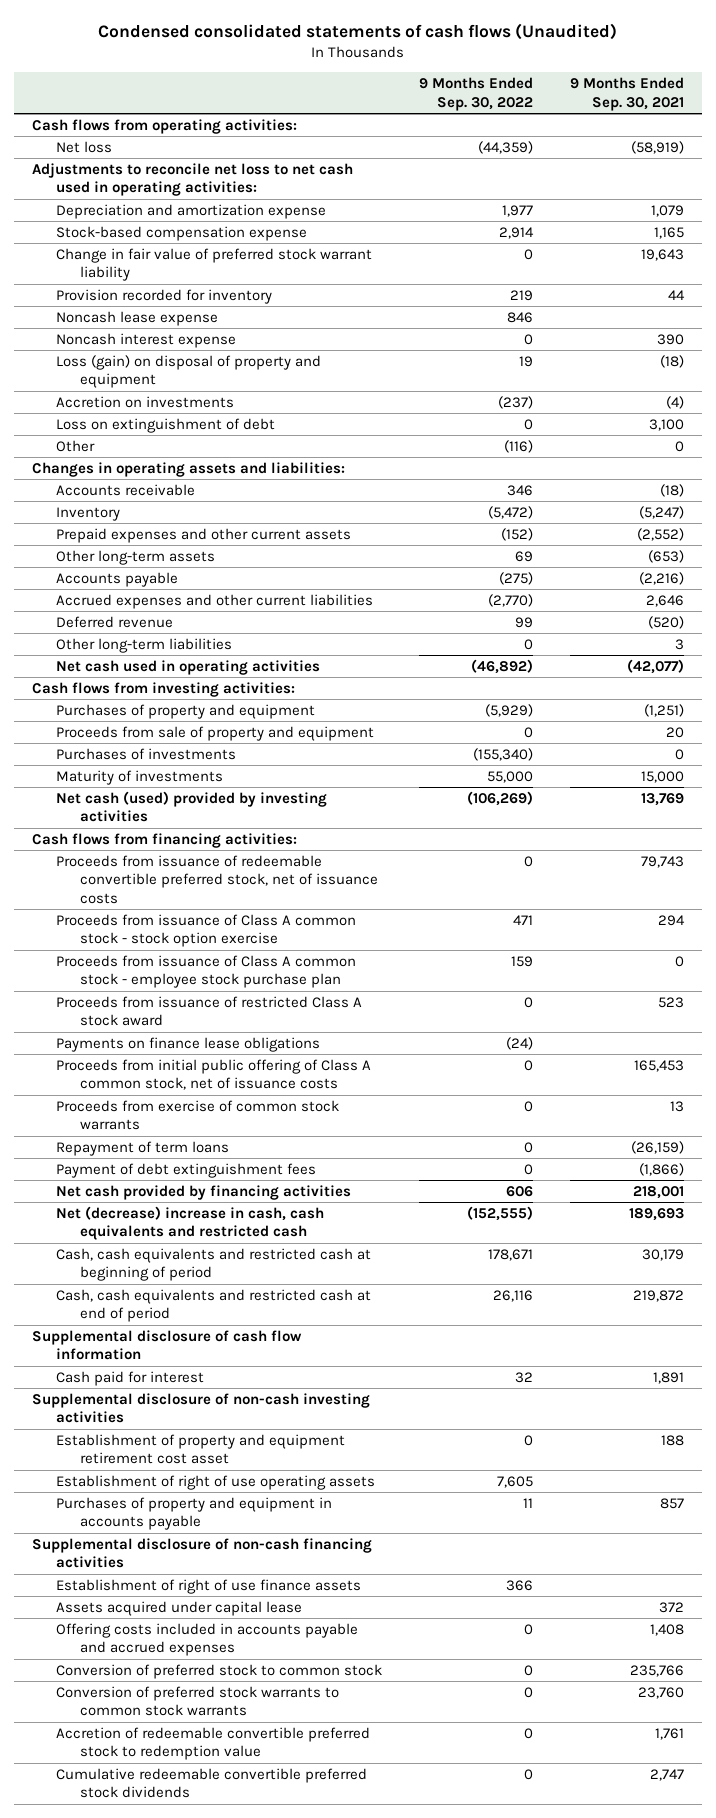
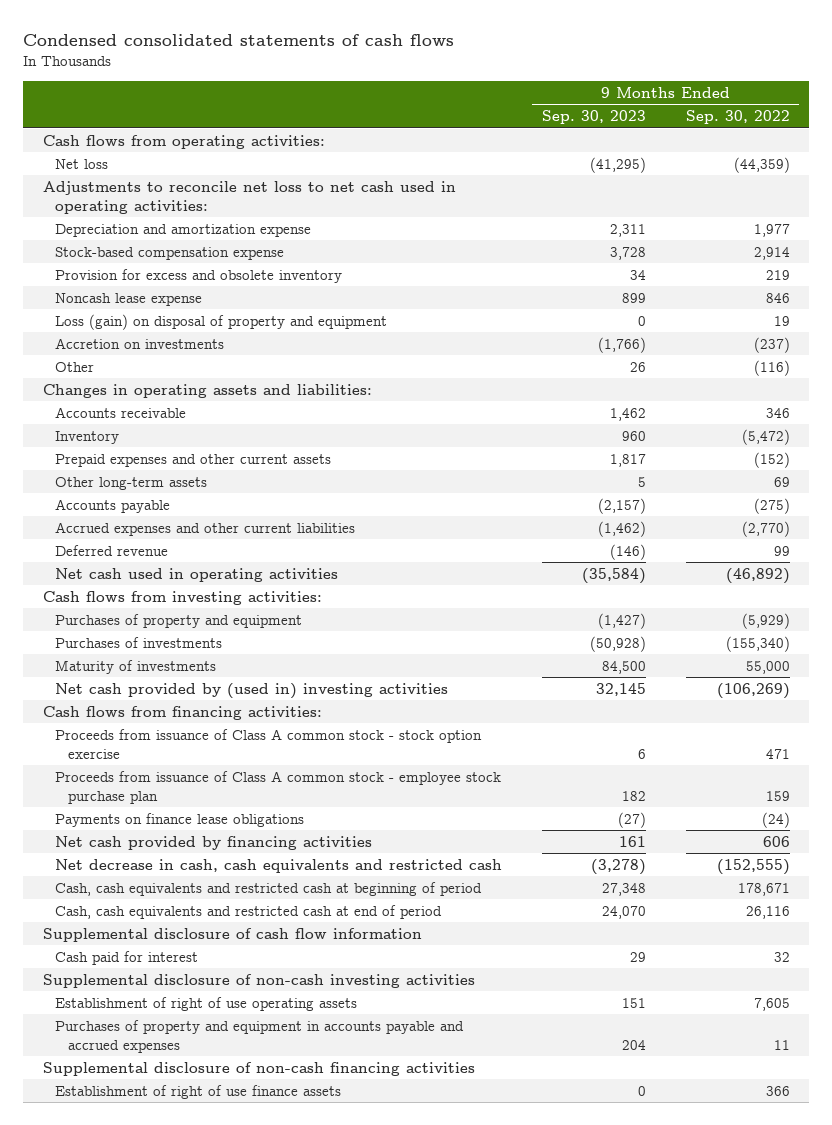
[98,23,618,41] Condensed consolidated statements of cash flows (Unaudited) -> [23,34,455,47] Condensed consolidated statements of cash flows
[569,77,684,111] 9 Months Ended Sep. 30, 2021 -> none
none -> [541,110,646,125] Sep. 30, 2023
[56,247,373,282] Change in fair value of preferred stock warrant liability -> none
[56,288,273,304] Provision recorded for inventory -> [55,268,343,283] Provision for excess and obsolete inventory
[56,332,237,348] Noncash interest expense -> none
[56,417,276,433] Loss on extinguishment of debt -> none
[56,637,233,653] Other long-term liabilities -> none
[56,725,375,741] Proceeds from sale of property and equipment -> none
[56,790,328,823] Net cash (used) provided by investing activities -> [55,682,449,699] Net cash provided by (used in) investing activities
[56,854,379,904] Proceeds from issuance of redeemable convertible preferred stock, net of issuance costs -> none
[56,995,363,1027] Proceeds from issuance of restricted Class A stock award -> none
[56,1058,372,1091] Proceeds from initial public offering of Class A common stock, net of issuance costs -> none
[56,1099,340,1131] Proceeds from exercise of common stock warrants -> none
[56,1140,230,1156] Repayment of term loans -> none
[56,1162,317,1178] Payment of debt extinguishment fees -> none
[56,1205,325,1241] Net (decrease) increase in cash, cash equivalents and restricted cash -> [55,858,503,873] Net decrease in cash, cash equivalents and restricted cash
[56,1433,346,1465] Establishment of property and equipment retirement cost asset -> none
[56,1496,333,1531] Purchases of property and equipment in accounts payable -> [55,1019,465,1053] Purchases of property and equipment in accounts payable and accrued expenses
[56,1600,303,1616] Assets acquired under capital lease -> none
[56,1622,359,1657] Offering costs included in accounts payable and accrued expenses -> none
[56,1663,383,1679] Conversion of preferred stock to common stock -> none
[56,1685,340,1717] Conversion of preferred stock warrants to common stock warrants -> none
[56,1726,371,1761] Accretion of redeemable convertible preferred stock to redemption value -> none
[56,1767,368,1799] Cumulative redeemable convertible preferred stock dividends -> none

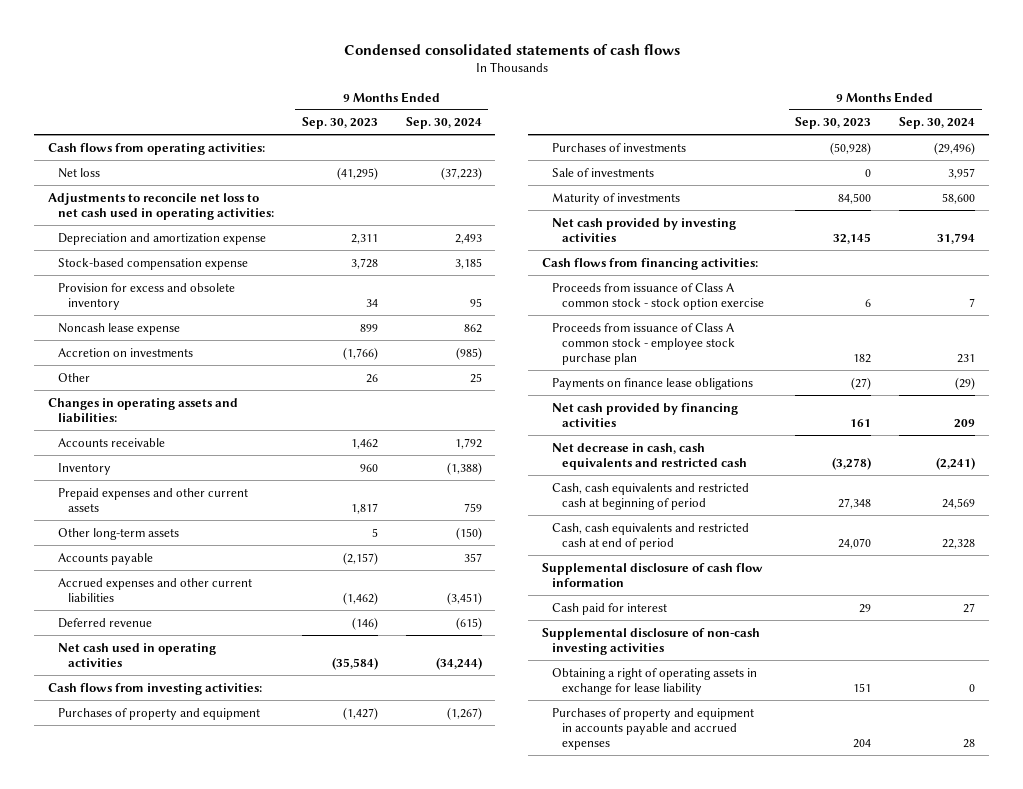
[685,110,790,125] Sep. 30, 2022 -> none
none -> [405,117,482,130] Sep. 30, 2024
[55,313,388,330] Loss (gain) on disposal of property and equipment -> none
none -> [551,167,654,177] Sale of investments
[55,682,449,699] Net cash provided by (used in) investing activities -> [551,217,736,242] Net cash provided by investing activities
[55,996,358,1011] Establishment of right of use operating assets -> [551,667,757,695] Obtaining a right of operating assets in exchange for lease liability
[42,1061,475,1076] Supplemental disclosure of non-cash financing activities -> none
[55,1084,342,1099] Establishment of right of use finance assets -> none

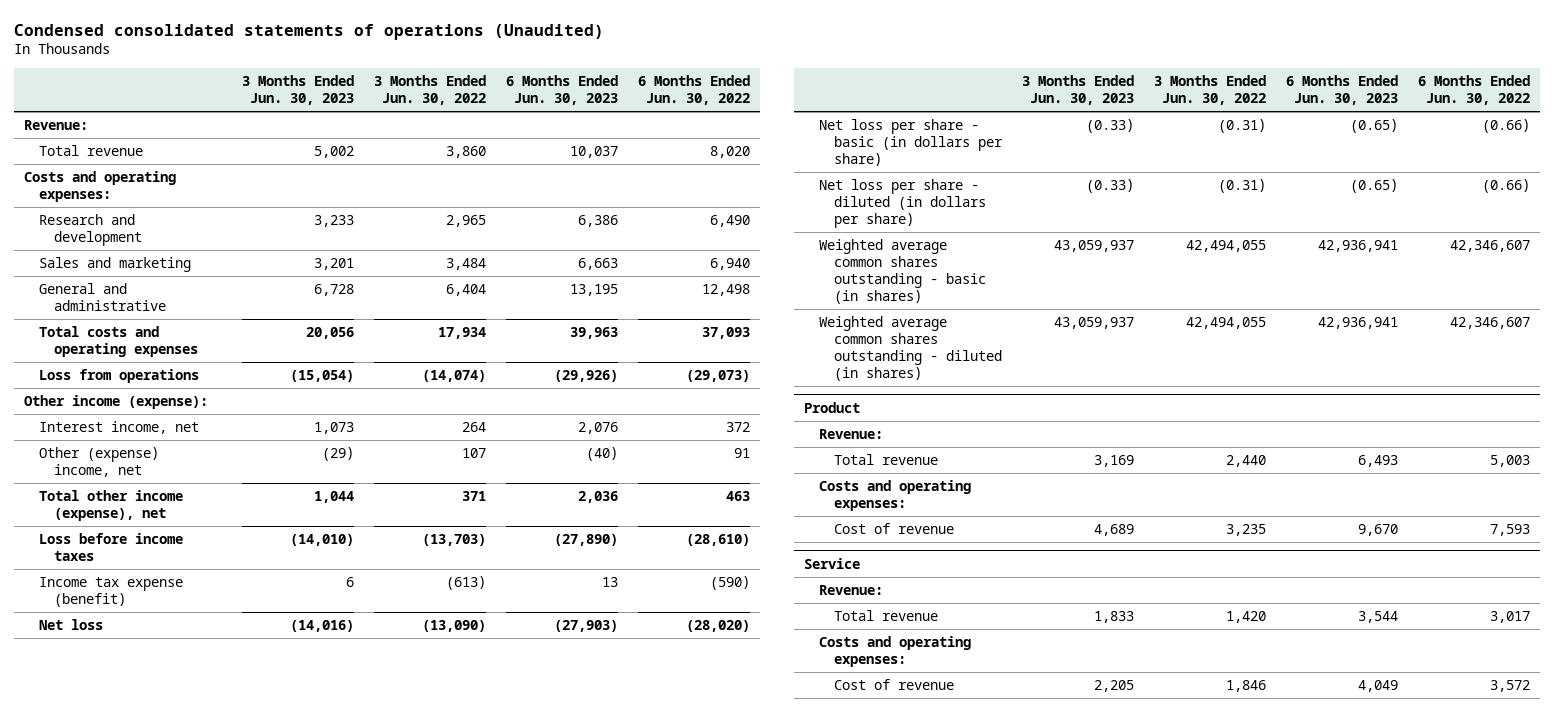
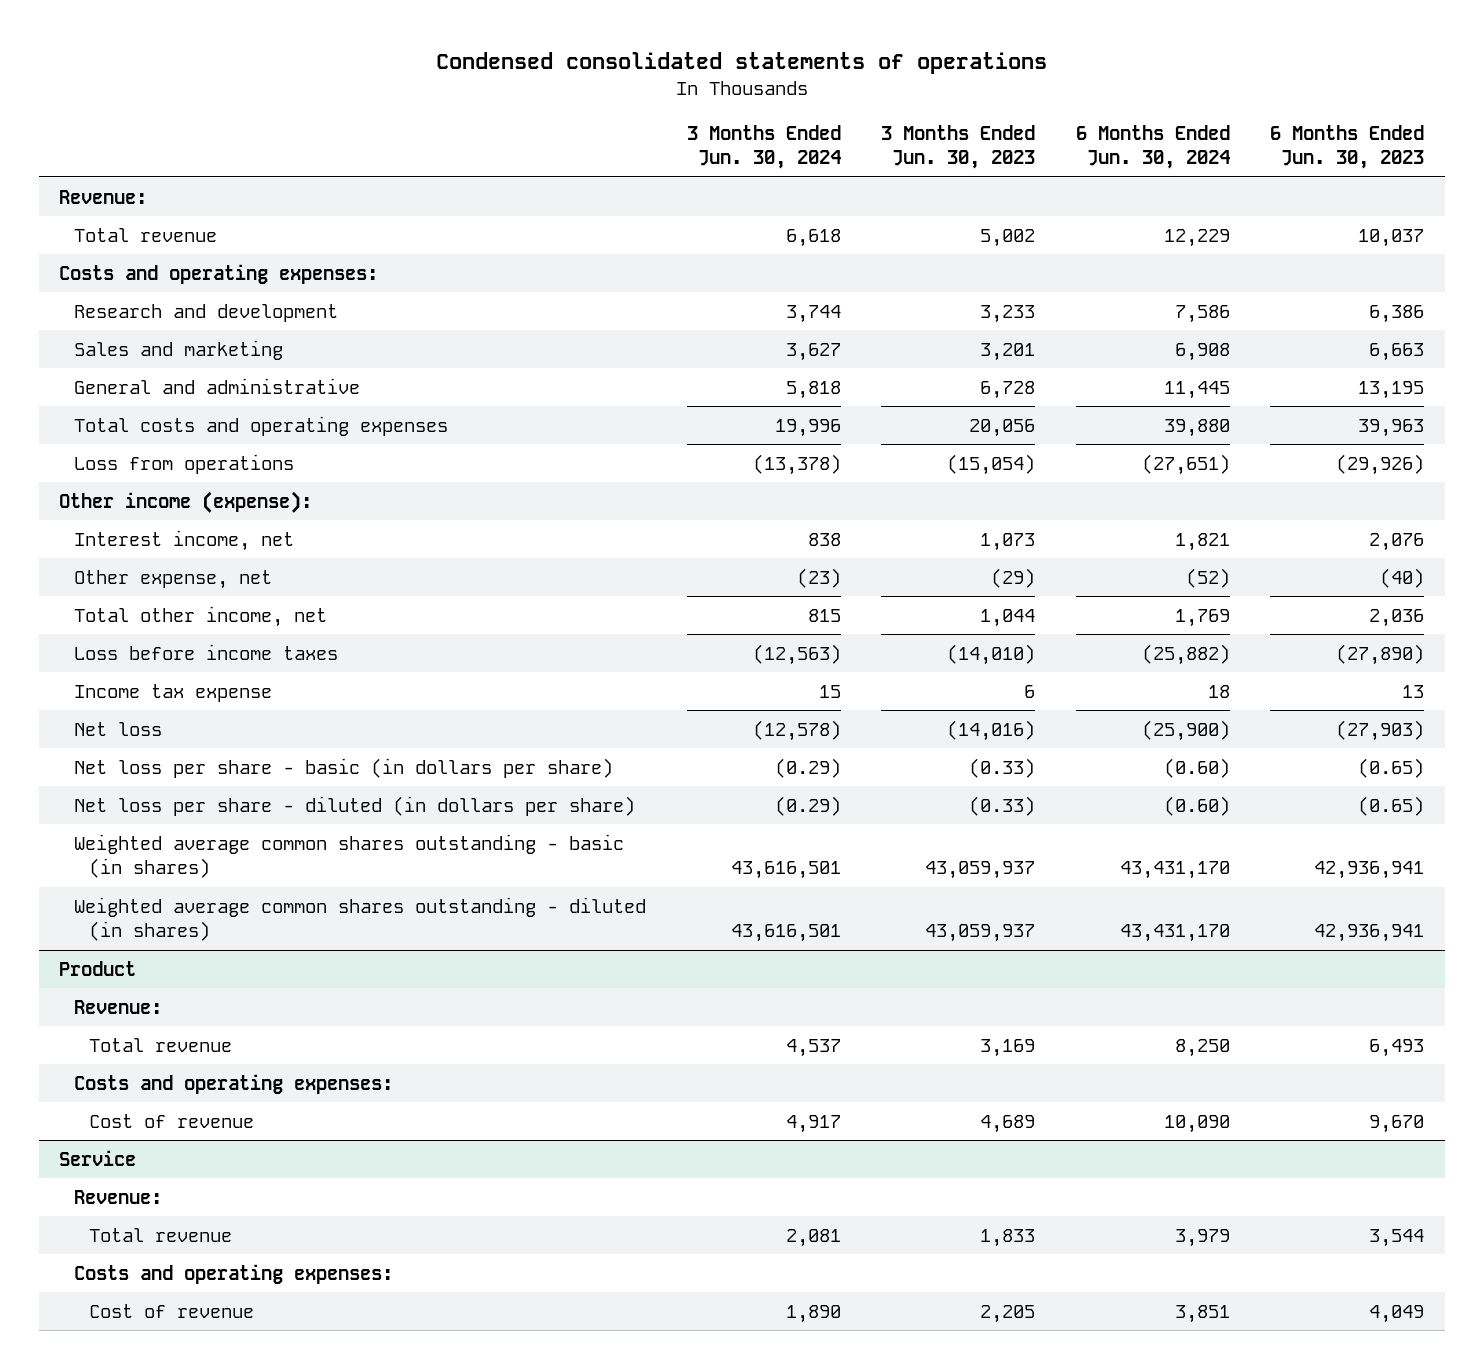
[14,23,605,40] Condensed consolidated statements of operations (Unaudited) -> [435,51,1047,74] Condensed consolidated statements of operations
[373,75,486,106] 3 Months Ended Jun. 30, 2022 -> none
[637,75,750,106] 6 Months Ended Jun. 30, 2022 -> none
none -> [686,124,841,170] 3 Months Ended Jun. 30, 2024
none -> [1075,124,1230,170] 6 Months Ended Jun. 30, 2024
[38,447,159,478] Other (expense) income, net -> [74,569,273,589] Other expense, net
[38,490,183,522] Total other income (expense), net -> [74,605,328,627] Total other income, net
[38,577,183,608] Income tax expense (benefit) -> [74,683,273,702] Income tax expense

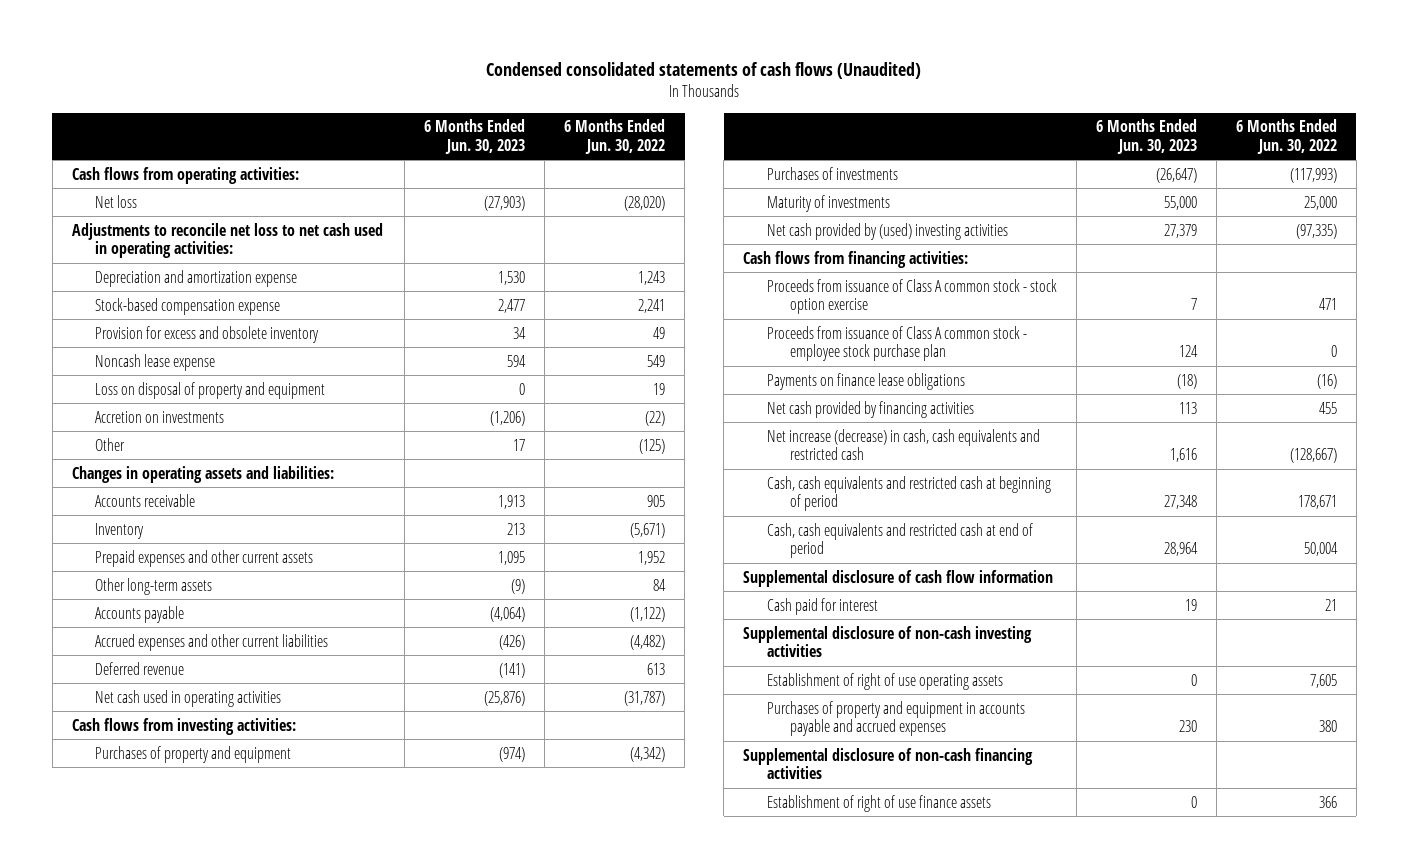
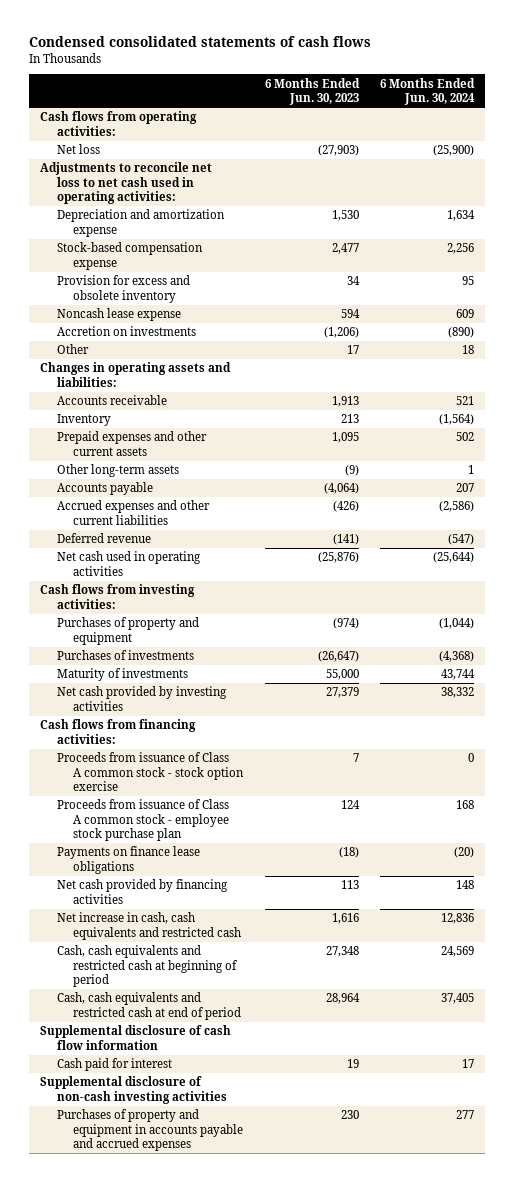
[486,62,922,80] Condensed consolidated statements of cash flows (Unaudited) -> [29,36,372,48] Condensed consolidated statements of cash flows
[564,119,666,154] 6 Months Ended Jun. 30, 2022 -> none
none -> [380,77,476,106] 6 Months Ended Jun. 30, 2024
[95,381,326,399] Loss on disposal of property and equipment -> none
[766,222,1008,240] Net cash provided by (used) investing activities -> [56,686,227,711] Net cash provided by investing activities
[766,428,1040,460] Net increase (decrease) in cash, cash equivalents and restricted cash -> [56,912,241,940] Net increase in cash, cash equivalents and restricted cash
[766,672,1003,690] Establishment of right of use operating assets -> none
[743,747,1034,779] Supplemental disclosure of non-cash financing activities -> none
[766,794,991,812] Establishment of right of use finance assets -> none

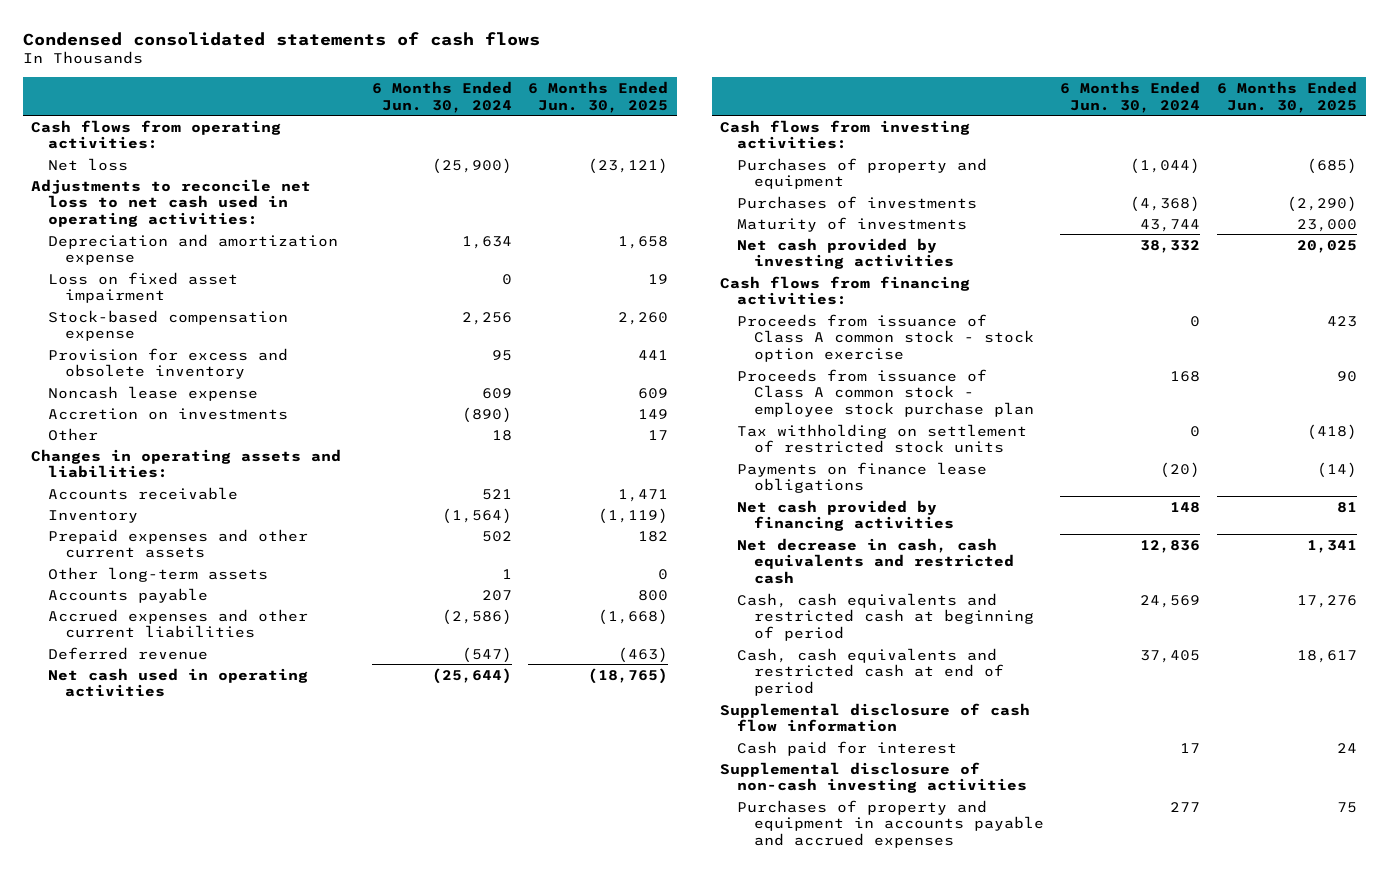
[264,77,360,106] 6 Months Ended Jun. 30, 2023 -> none
none -> [528,80,669,113] 6 Months Ended Jun. 30, 2025
none -> [48,271,239,304] Loss on fixed asset impairment
none -> [736,423,1027,454] Tax withholding on settlement of restricted stock units
[56,912,241,940] Net increase in cash, cash equivalents and restricted cash -> [736,537,1014,584] Net decrease in cash, cash equivalents and restricted cash

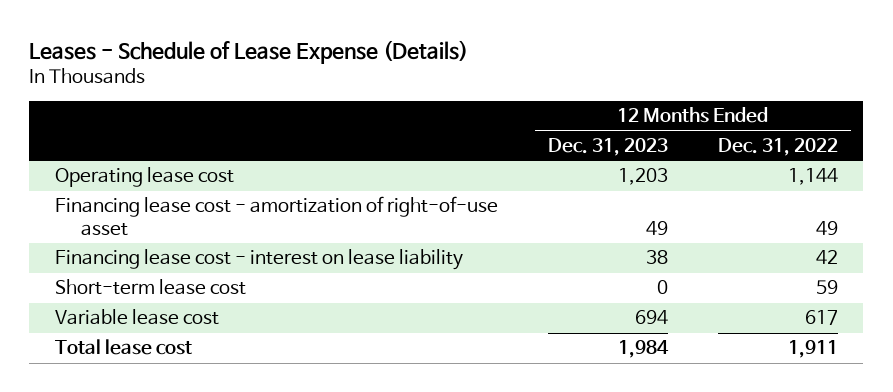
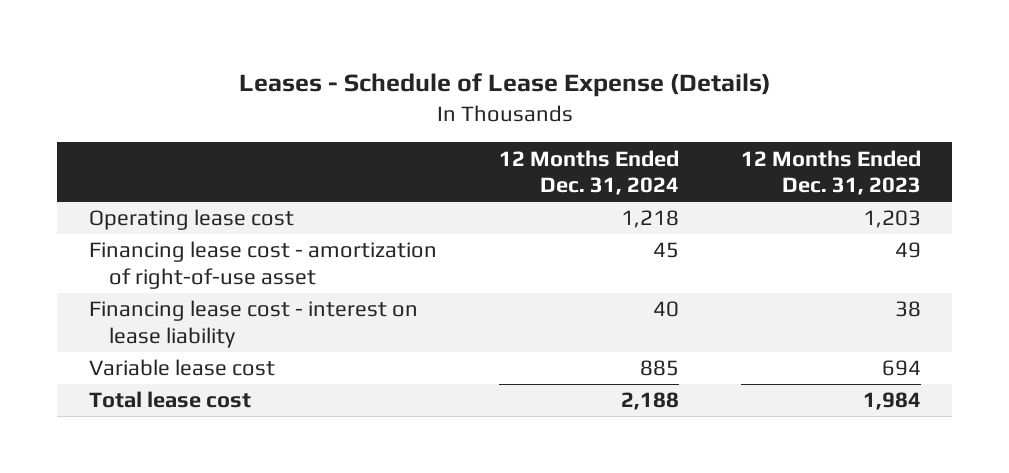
[718,137,839,156] Dec. 31, 2022 -> none
none -> [498,149,679,196] 12 Months Ended Dec. 31, 2024
[54,279,246,296] Short-term lease cost -> none

